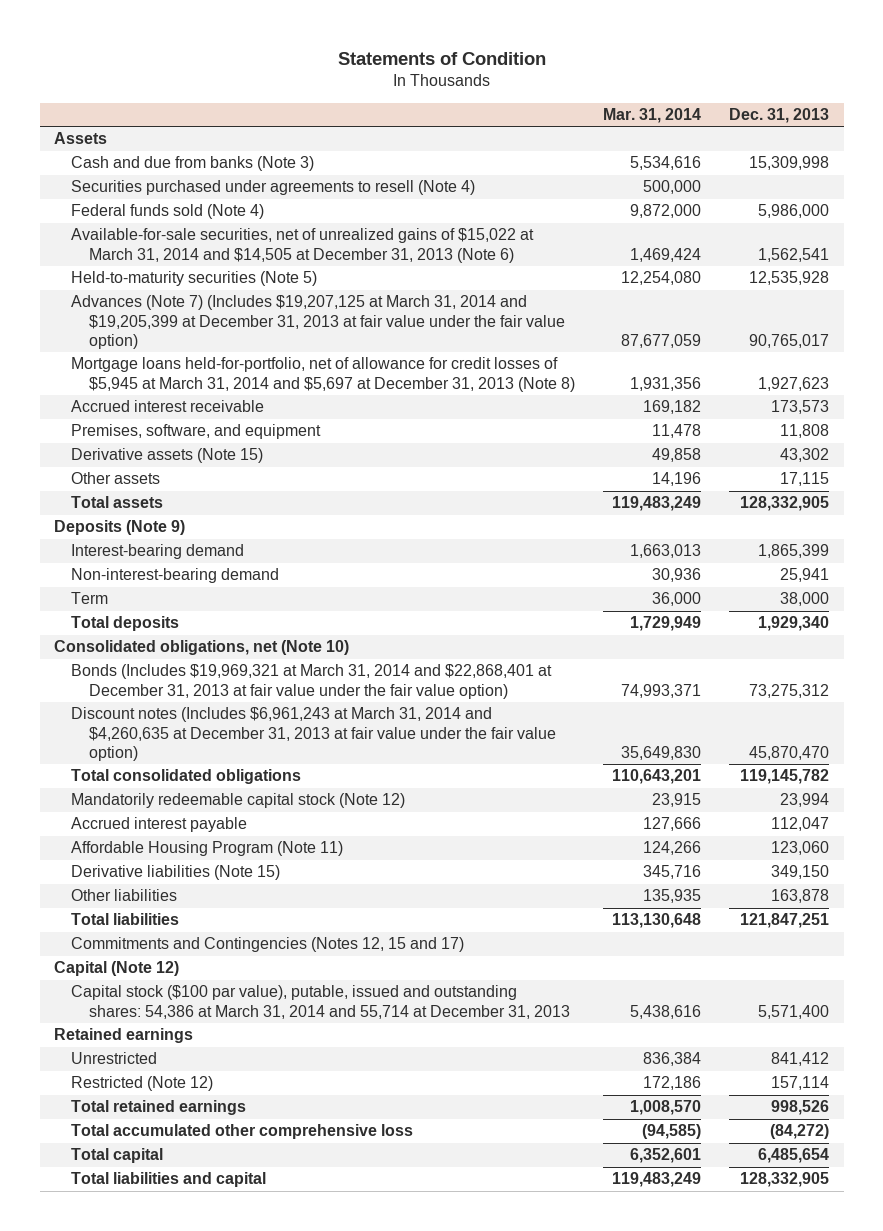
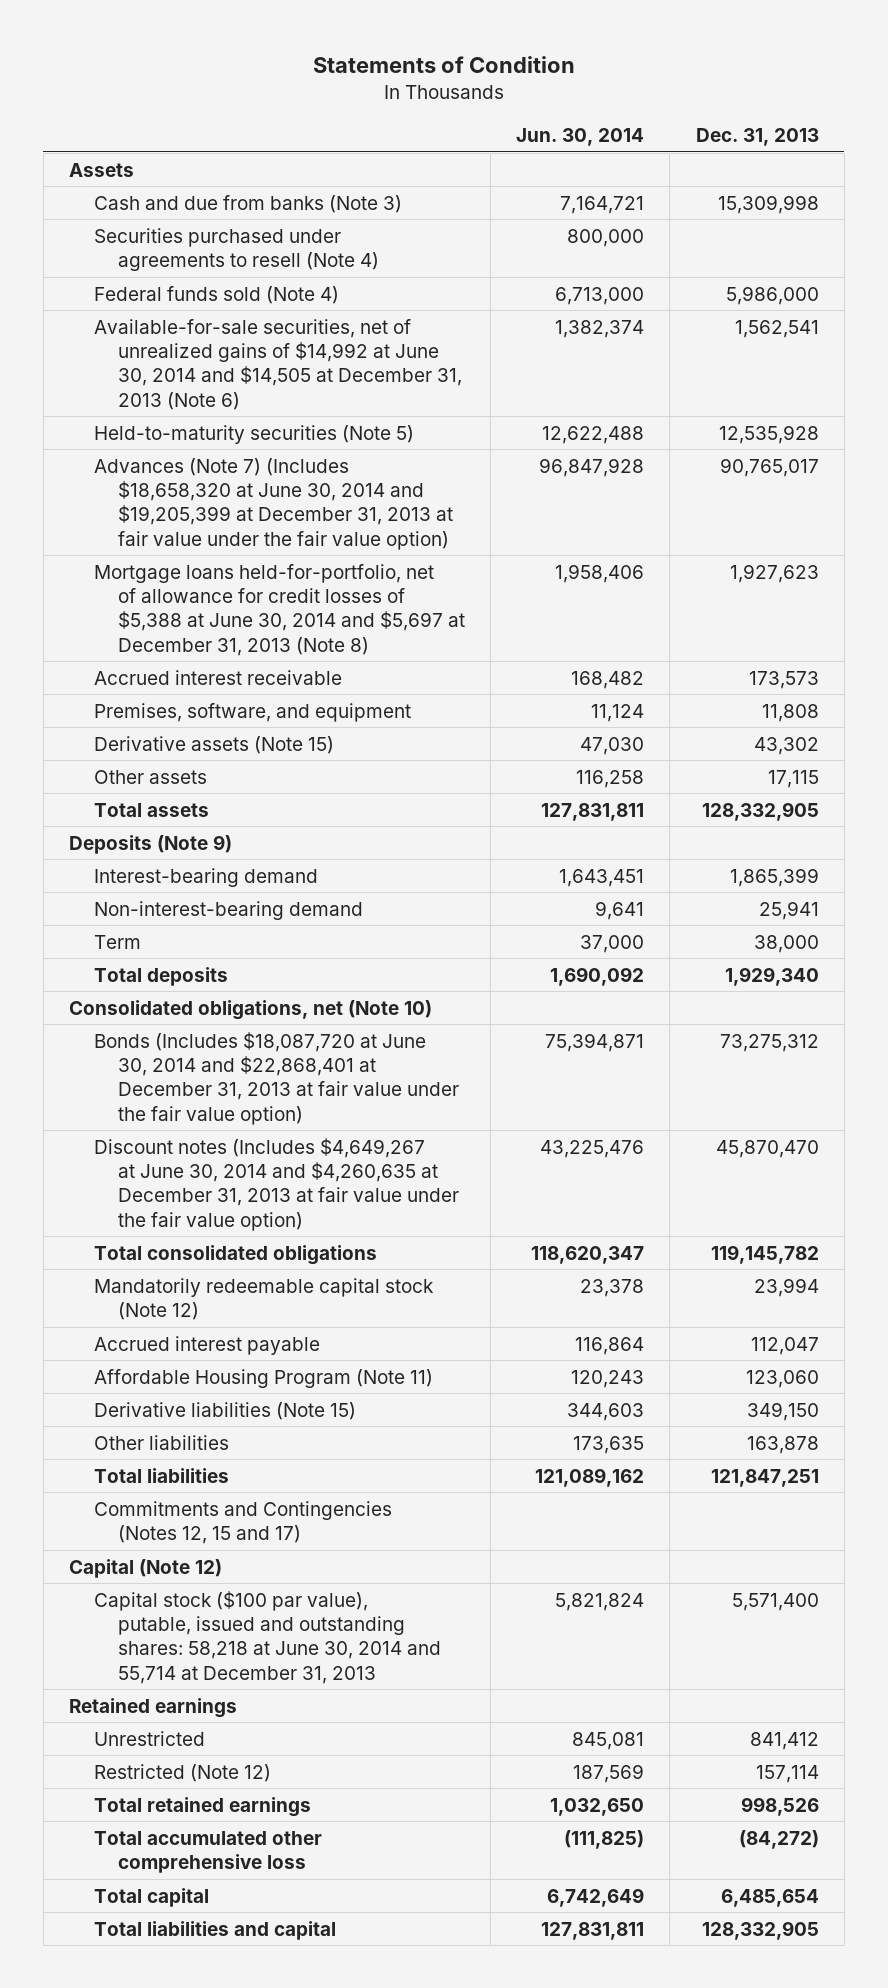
[603,107,702,123] Mar. 31, 2014 -> none
none -> [516,128,645,147] Jun. 30, 2014
[71,228,535,263] Available-for-sale securities, net of unrealized gains of $15,022 at March 31, 2014 and $14,505 at December 31, 2013 (Note 6) -> [93,318,462,410] Available-for-sale securities, net of unrealized gains of $14,992 at June 30, 2014 and $14,505 at December 31, 2013 (Note 6)
[71,295,565,349] Advances (Note 7) (Includes $19,207,125 at March 31, 2014 and $19,205,399 at December 31, 2013 at fair value under the fair value option) -> [93,457,453,550] Advances (Note 7) (Includes $18,658,320 at June 30, 2014 and $19,205,399 at December 31, 2013 at fair value under the fair value option)
[71,357,575,392] Mortgage loans held-for-portfolio, net of allowance for credit losses of $5,945 at March 31, 2014 and $5,697 at December 31, 2013 (Note 8) -> [93,563,465,656] Mortgage loans held-for-portfolio, net of allowance for credit losses of $5,388 at June 30, 2014 and $5,697 at December 31, 2013 (Note 8)
[71,664,553,699] Bonds (Includes $19,969,321 at March 31, 2014 and $22,868,401 at December 31, 2013 at fair value under the fair value option) -> [93,1031,459,1125] Bonds (Includes $18,087,720 at June 30, 2014 and $22,868,401 at December 31, 2013 at fair value under the fair value option)
[71,707,556,761] Discount notes (Includes $6,961,243 at March 31, 2014 and $4,260,635 at December 31, 2013 at fair value under the fair value option) -> [93,1137,459,1231] Discount notes (Includes $4,649,267 at June 30, 2014 and $4,260,635 at December 31, 2013 at fair value under the fair value option)
[71,985,570,1019] Capital stock ($100 par value), putable, issued and outstanding shares: 54,386 at March 31, 2014 and 55,714 at December 31, 2013 -> [93,1590,441,1684] Capital stock ($100 par value), putable, issued and outstanding shares: 58,218 at June 30, 2014 and 55,714 at December 31, 2013

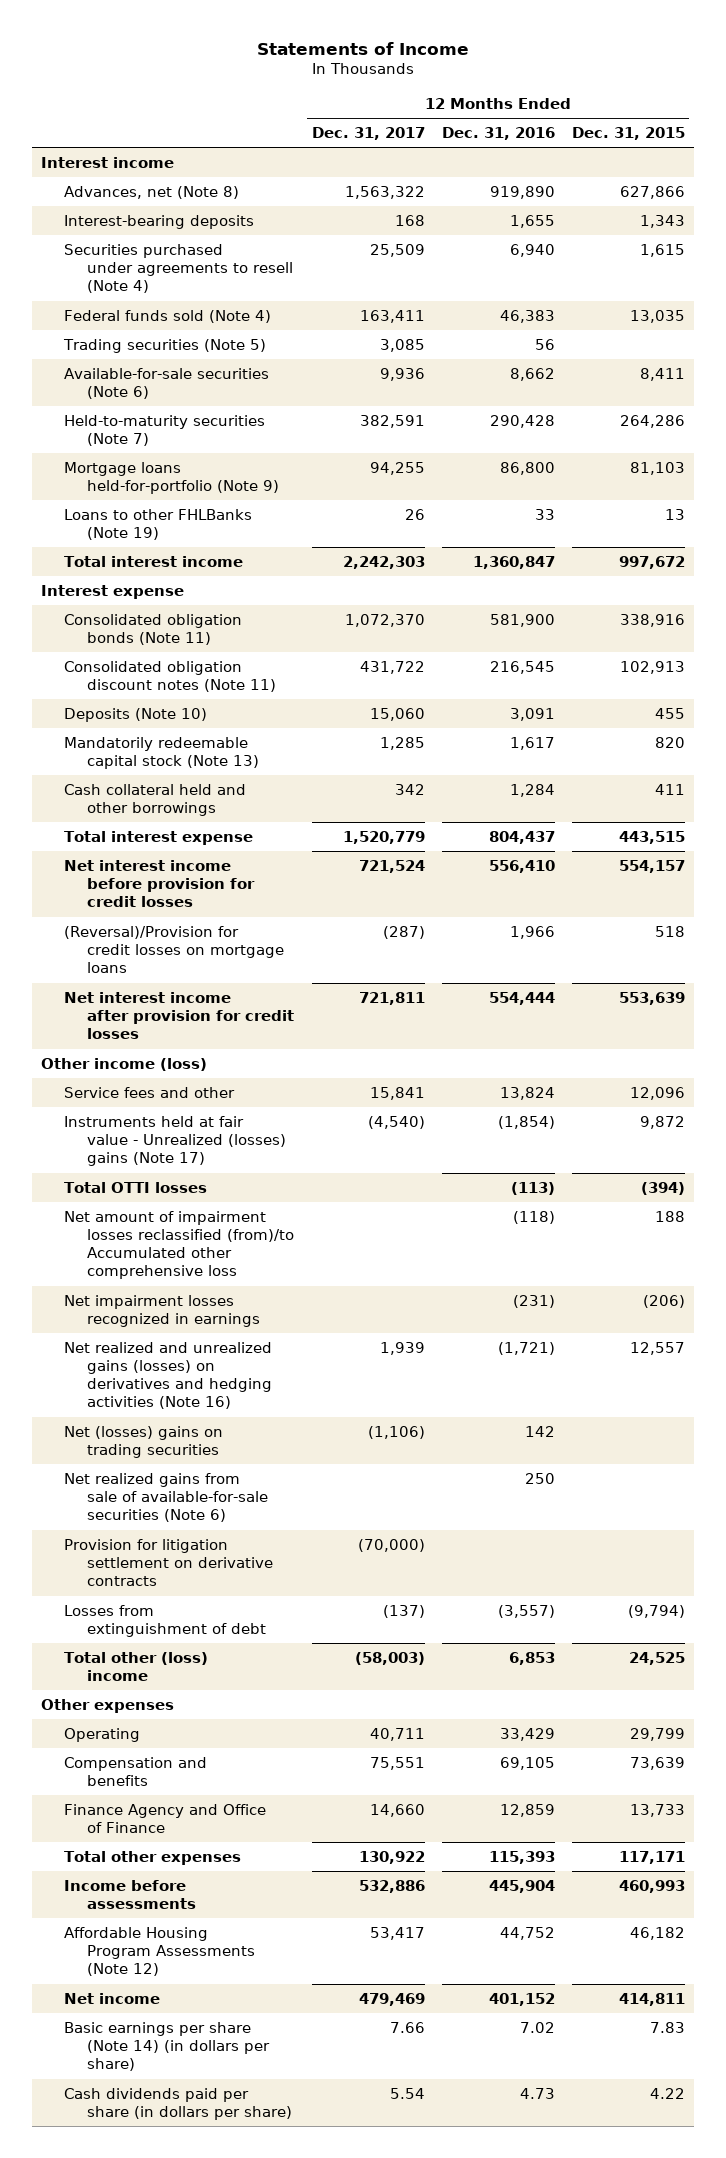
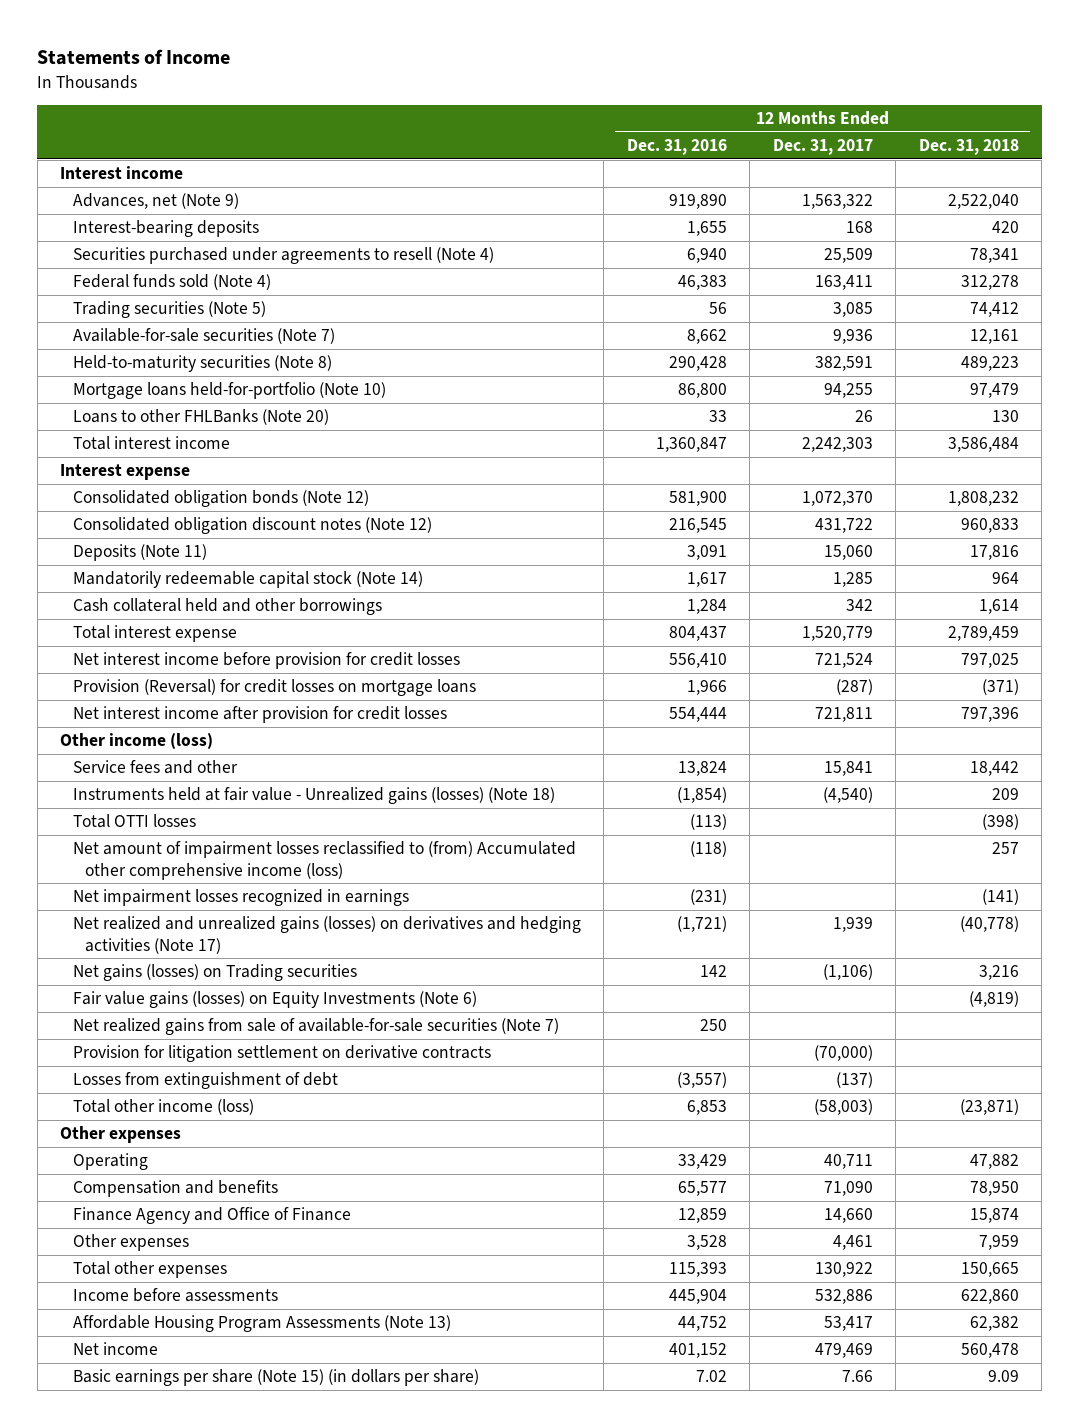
[572,127,686,141] Dec. 31, 2015 -> none
none -> [918,139,1019,156] Dec. 31, 2018
[64,185,240,199] Advances, net (Note 8) -> [72,193,239,210] Advances, net (Note 9)
[64,367,270,400] Available-for-sale securities (Note 6) -> [72,328,335,345] Available-for-sale securities (Note 7)
[64,414,266,447] Held-to-maturity securities (Note 7) -> [72,355,332,373] Held-to-maturity securities (Note 8)
[64,461,280,495] Mortgage loans held-for-portfolio (Note 9) -> [72,382,386,400] Mortgage loans held-for-portfolio (Note 10)
[64,508,253,541] Loans to other FHLBanks (Note 19) -> [72,409,329,426] Loans to other FHLBanks (Note 20)
[64,613,243,646] Consolidated obligation bonds (Note 11) -> [72,490,369,508] Consolidated obligation bonds (Note 12)
[64,660,277,693] Consolidated obligation discount notes (Note 11) -> [72,517,432,535] Consolidated obligation discount notes (Note 12)
[64,707,208,722] Deposits (Note 10) -> [72,544,207,562] Deposits (Note 11)
[64,736,260,770] Mandatorily redeemable capital stock (Note 13) -> [72,571,423,589] Mandatorily redeemable capital stock (Note 14)
[64,925,285,974] (Reversal)/Provision for credit losses on mortgage loans -> [72,679,476,697] Provision (Reversal) for credit losses on mortgage loans
[64,1115,287,1167] Instruments held at fair value - Unrealized (losses) gains (Note 17) -> [72,787,555,805] Instruments held at fair value - Unrealized gains (losses) (Note 18)
[64,1210,295,1280] Net amount of impairment losses reclassified (from)/to Accumulated other comprehensive loss -> [72,841,576,880] Net amount of impairment losses reclassified to (from) Accumulated other comprehensive income (loss)
[64,1341,273,1410] Net realized and unrealized gains (losses) on derivatives and hedging activities (Note 16) -> [72,916,581,954] Net realized and unrealized gains (losses) on derivatives and hedging activities (Note 17)
[64,1425,224,1459] Net (losses) gains on trading securities -> [72,964,357,982] Net gains (losses) on Trading securities
none -> [72,991,477,1009] Fair value gains (losses) on Equity Investments (Note 6)
[64,1472,269,1523] Net realized gains from sale of available-for-sale securities (Note 6) -> [72,1018,559,1036] Net realized gains from sale of available-for-sale securities (Note 7)
[64,1651,209,1682] Total other (loss) income -> [72,1099,254,1116] Total other income (loss)
[369,1756,425,1770] 75,551 -> [823,1181,873,1197] 71,090
[499,1756,555,1770] 69,105 -> [677,1181,727,1197] 65,577
none -> [72,1234,189,1252] Other expenses
[64,1926,256,1977] Affordable Housing Program Assessments (Note 12) -> [72,1315,451,1333] Affordable Housing Program Assessments (Note 13)
[64,2087,293,2121] Cash dividends paid per share (in dollars per share) -> none
[64,2021,271,2072] Basic earnings per share (Note 14) (in dollars per share) -> [72,1369,479,1387] Basic earnings per share (Note 15) (in dollars per share)

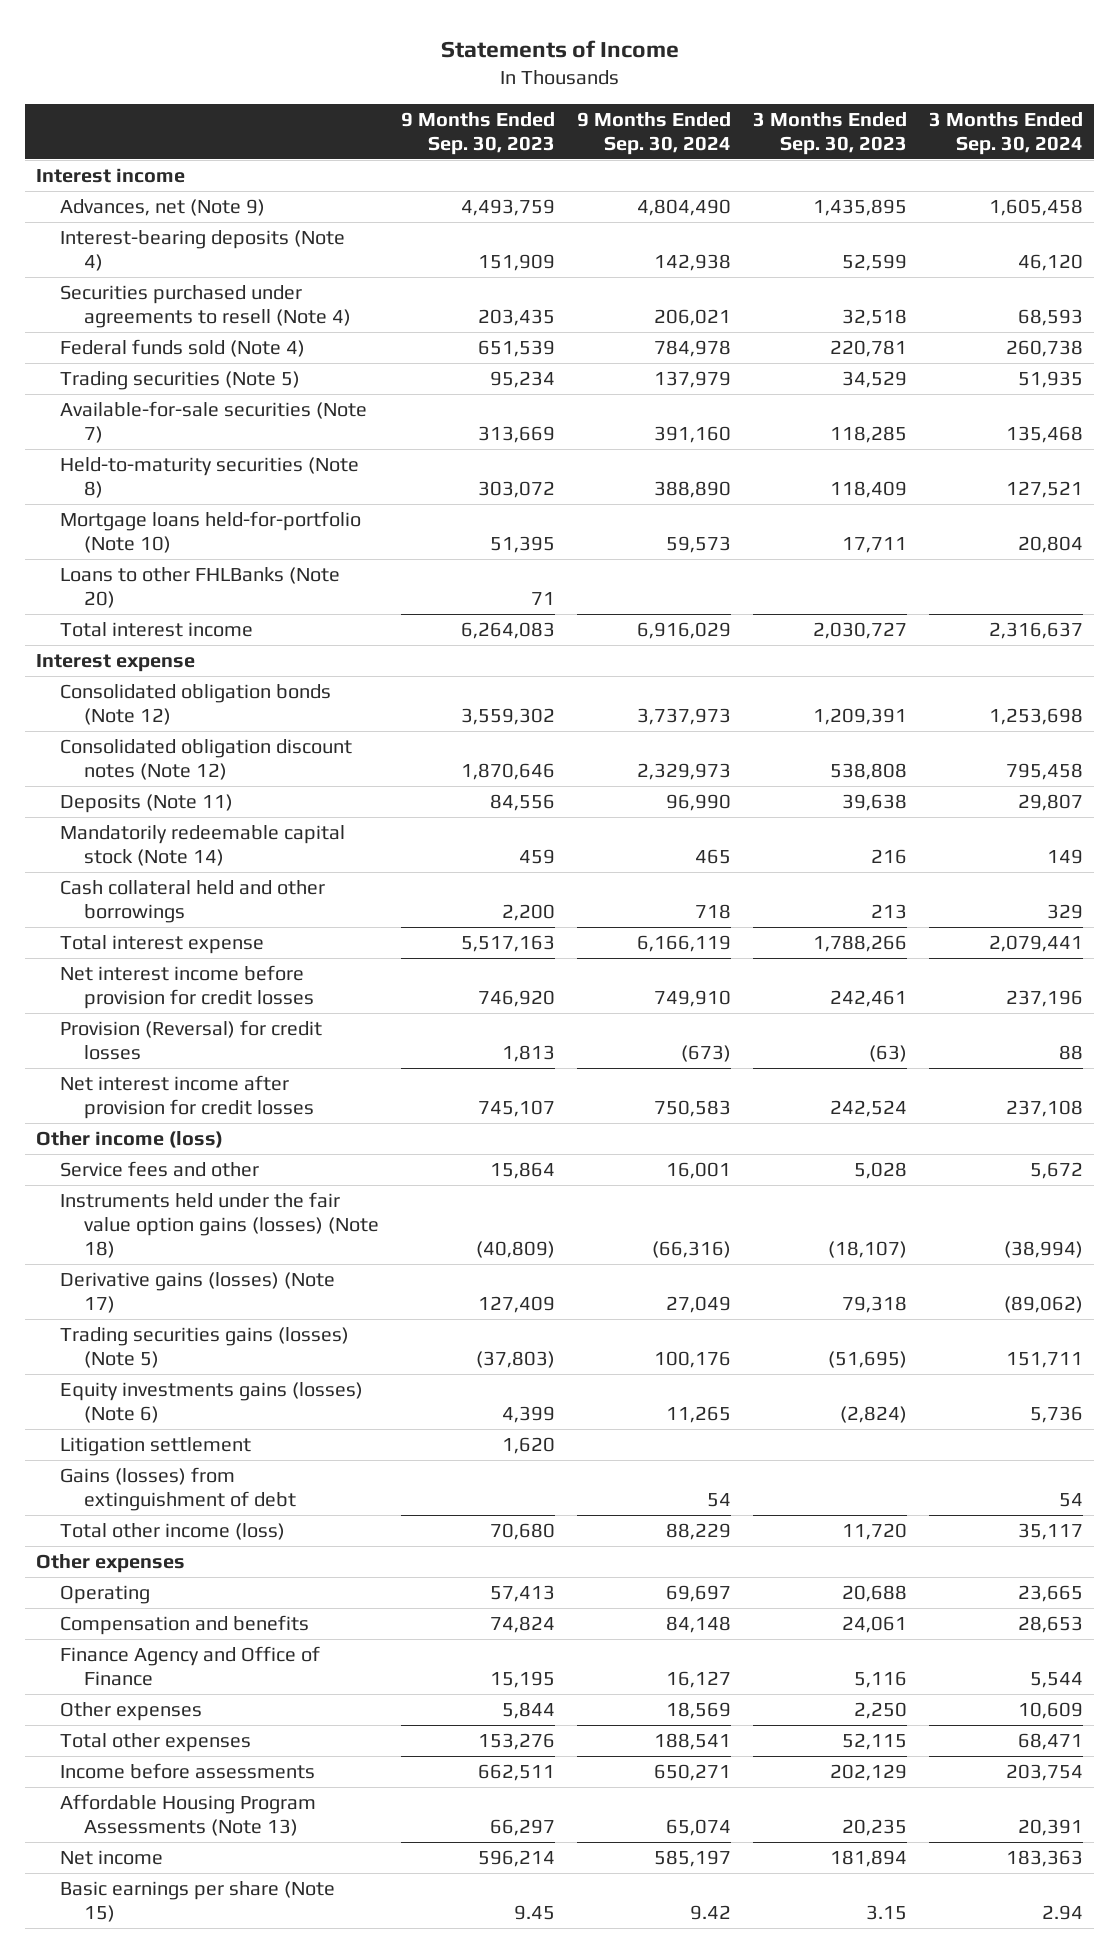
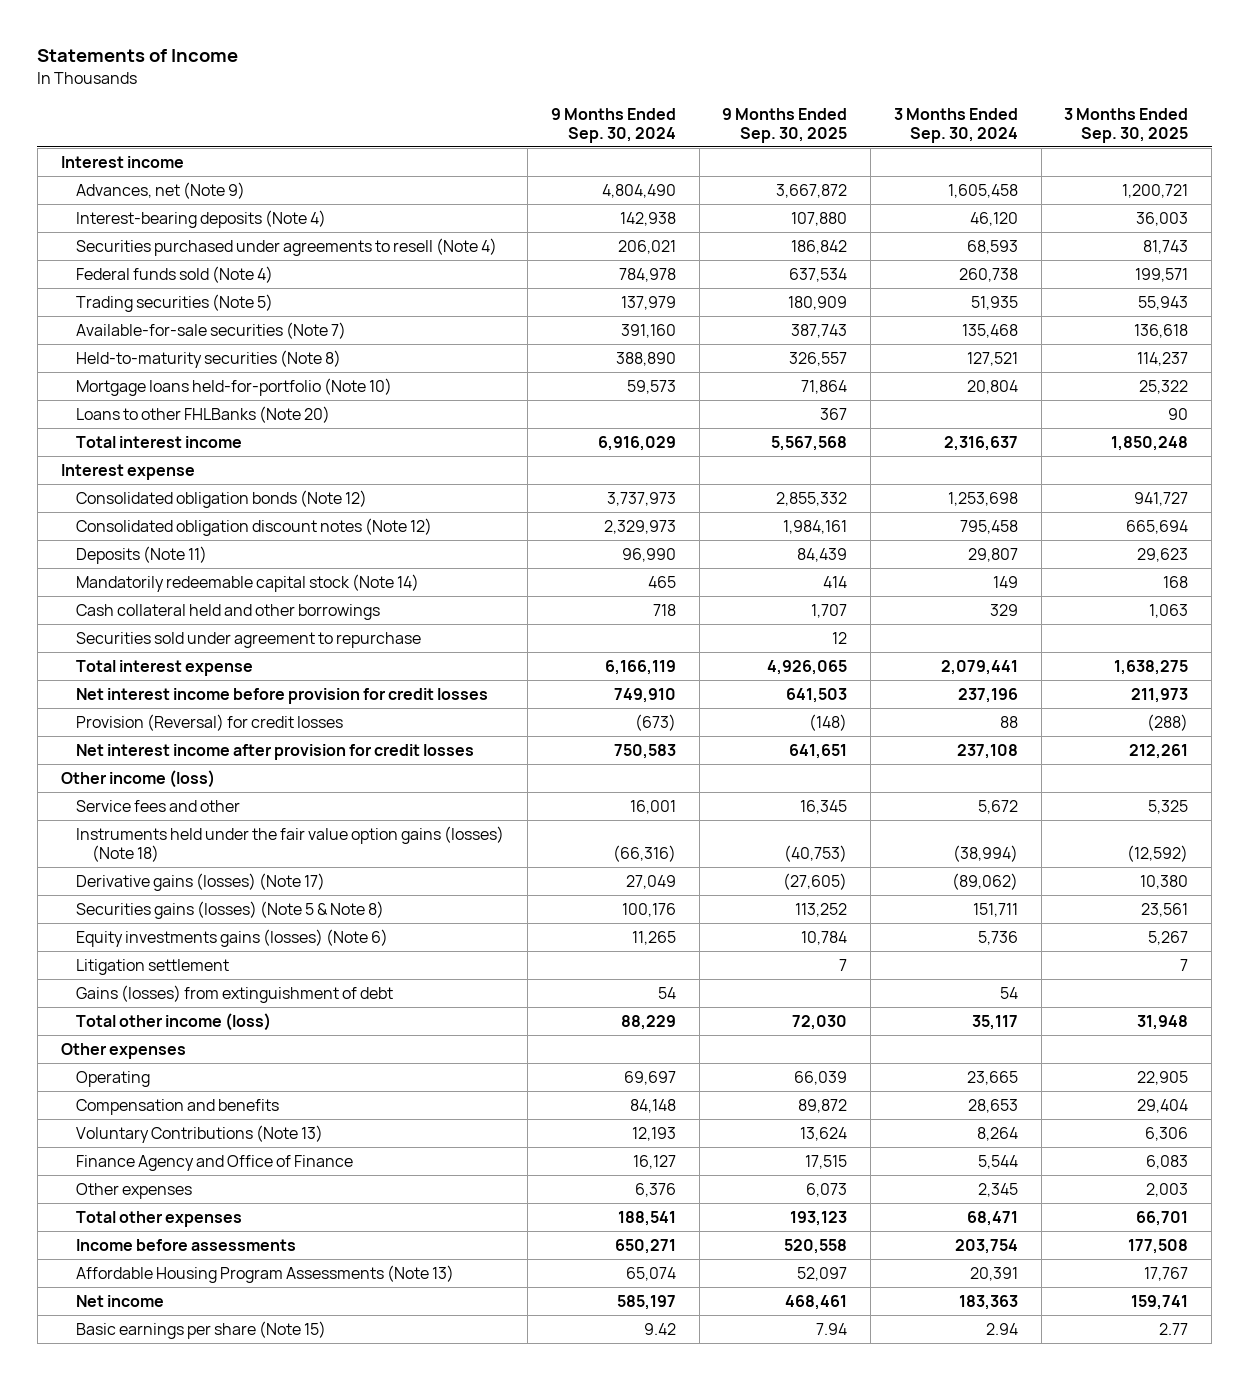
[401,112,556,156] 9 Months Ended Sep. 30, 2023 -> none
[753,112,908,156] 3 Months Ended Sep. 30, 2023 -> none
none -> [722,107,848,143] 9 Months Ended Sep. 30, 2025
none -> [1064,107,1189,143] 3 Months Ended Sep. 30, 2025
none -> [76,631,422,648] Securities sold under agreement to repurchase
[60,1326,350,1368] Trading securities gains (losses) (Note 5) -> [76,900,385,919] Securities gains (losses) (Note 5 & Note 8)
none -> [76,1124,324,1143] Voluntary Contributions (Note 13)
[666,1701,732,1719] 18,569 -> [634,1182,676,1197] 6,376
[1017,1701,1083,1719] 10,609 -> [977,1182,1018,1197] 2,345

